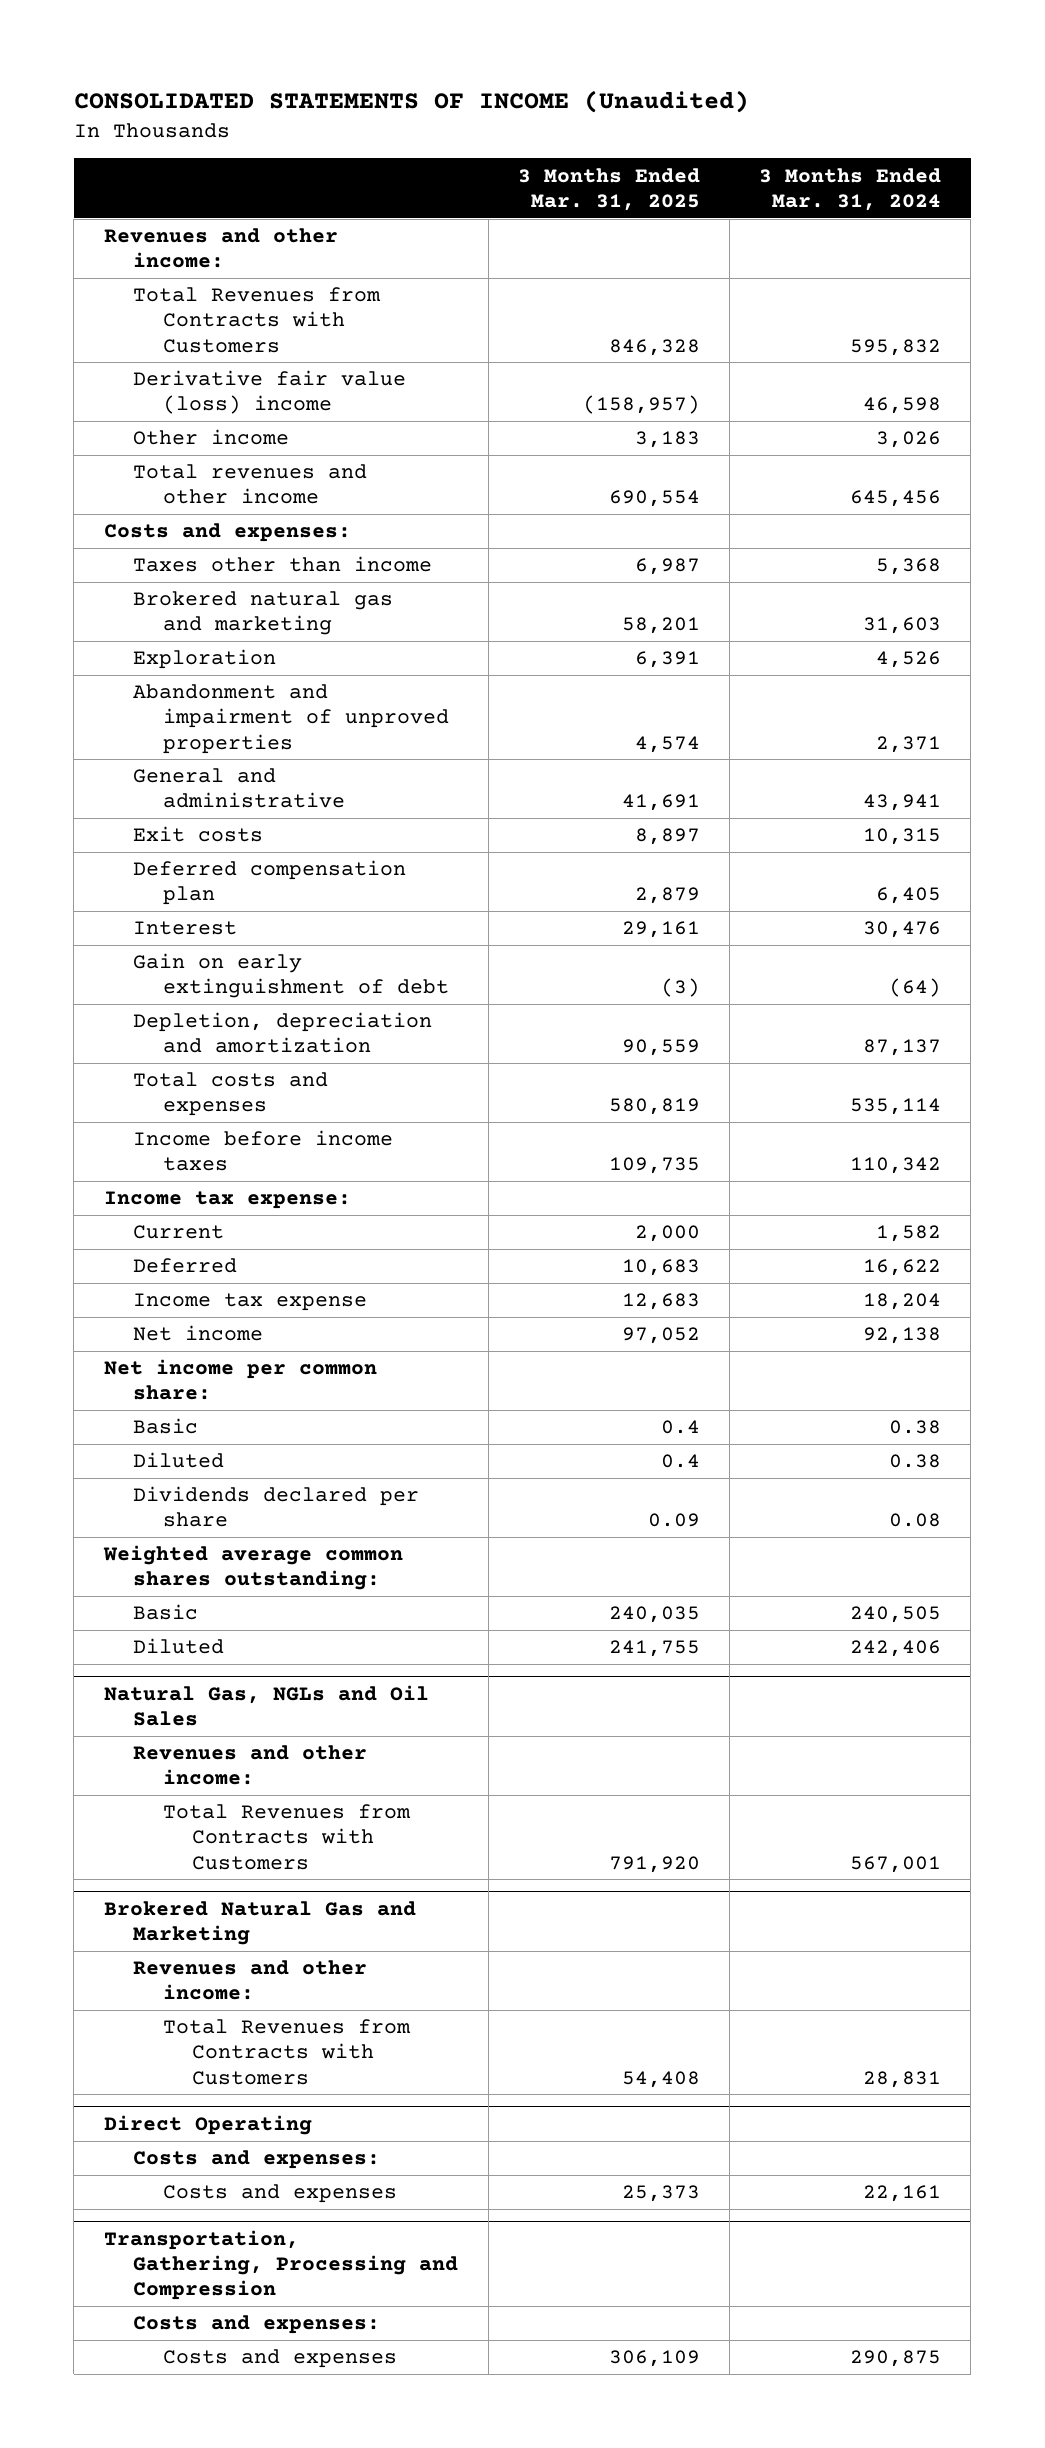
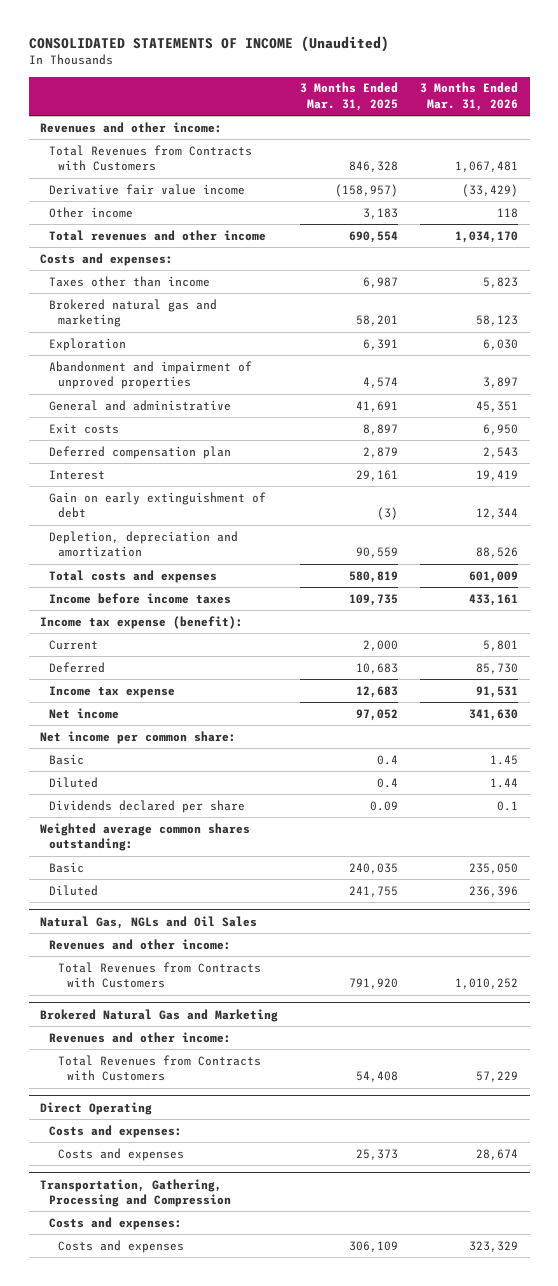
[759,167,942,211] 3 Months Ended Mar. 31, 2024 -> none
none -> [420,82,519,111] 3 Months Ended Mar. 31, 2026
[133,370,407,415] Derivative fair value (loss) income -> [48,183,245,195] Derivative fair value income
[103,1191,351,1210] Income tax expense: -> [40,615,244,629] Income tax expense (benefit):

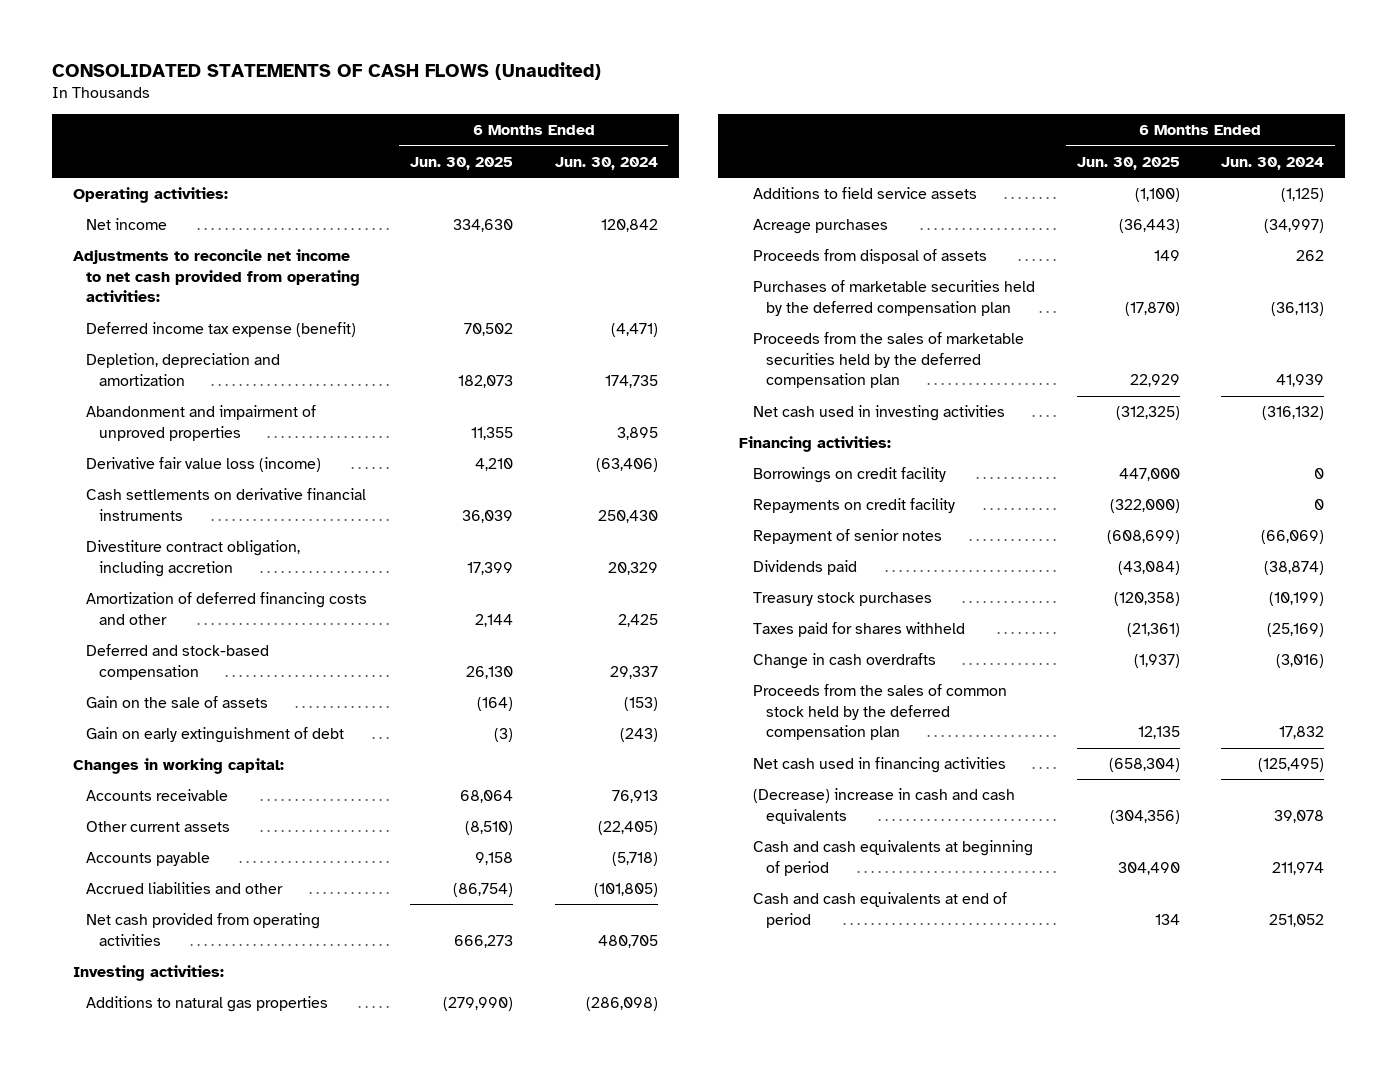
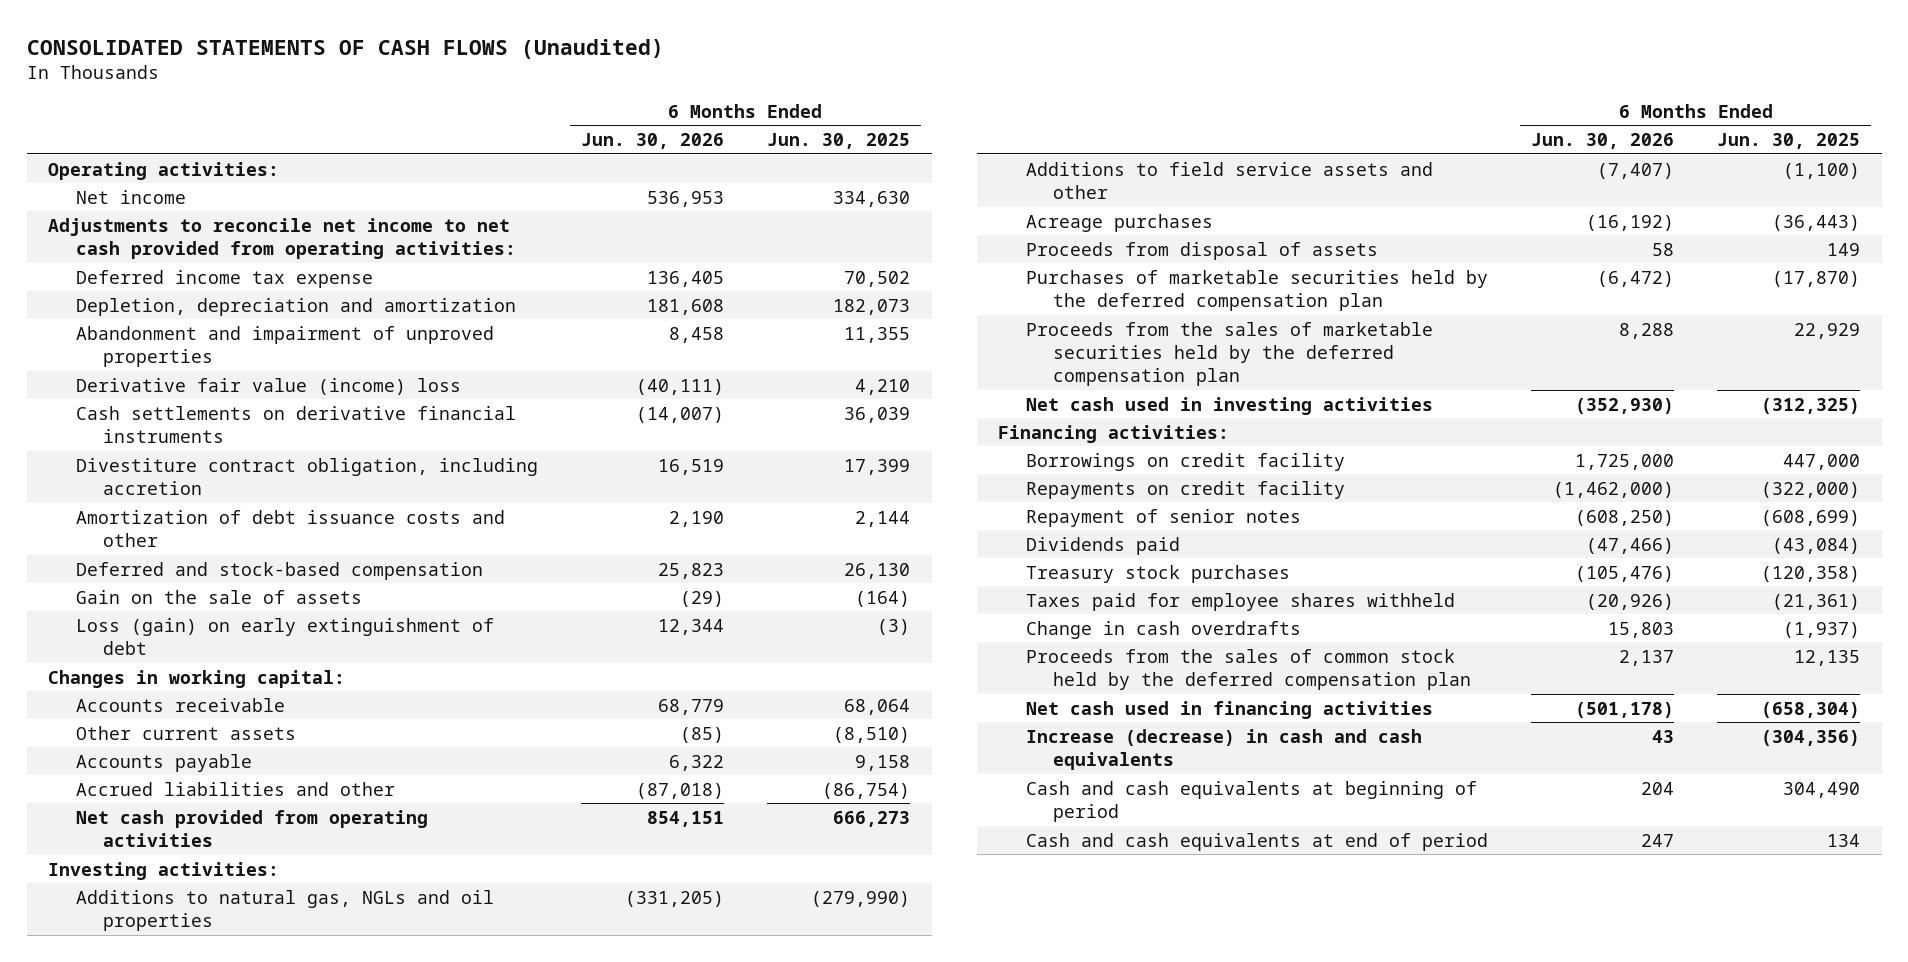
[554,156,658,170] Jun. 30, 2024 -> none
none -> [580,133,724,150] Jun. 30, 2026
[86,322,357,338] Deferred income tax expense (benefit) -> [75,269,373,288] Deferred income tax expense
[86,457,322,473] Derivative fair value loss (income) -> [75,377,461,395] Derivative fair value (income) loss
[86,592,368,625] Amortization of deferred financing costs and other -> [75,509,505,548] Amortization of debt issuance costs and other
[86,727,345,744] Gain on early extinguishment of debt -> [75,617,494,656] Loss (gain) on early extinguishment of debt
[86,996,329,1013] Additions to natural gas properties -> [75,889,494,932] Additions to natural gas, NGLs and oil properties
[752,187,977,200] Additions to field service assets -> [1025,161,1433,200] Additions to field service assets and other
[752,622,965,638] Taxes paid for shares withheld -> [1025,592,1455,611] Taxes paid for employee shares withheld
[752,788,1015,824] (Decrease) increase in cash and cash equivalents -> [1025,728,1422,771] Increase (decrease) in cash and cash equivalents

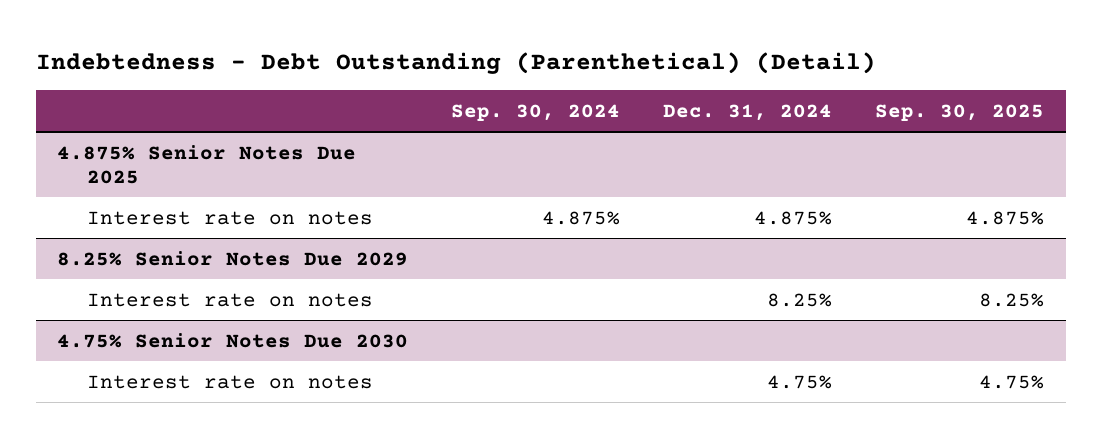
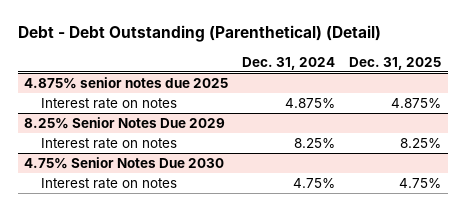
[35,51,876,74] Indebtedness - Debt Outstanding (Parenthetical) (Detail) -> [17,25,381,43] Debt - Debt Outstanding (Parenthetical) (Detail)
[451,103,621,121] Sep. 30, 2024 -> none
[875,103,1045,121] Sep. 30, 2025 -> none
none -> [349,56,442,70] Dec. 31, 2025
[57,144,357,185] 4.875% Senior Notes Due 2025 -> [24,76,229,89] 4.875% senior notes due 2025

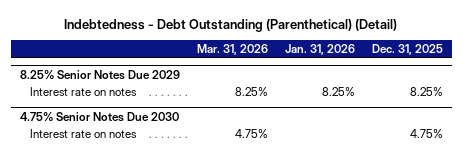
[17,25,381,43] Debt - Debt Outstanding (Parenthetical) (Detail) -> [64,18,398,32] Indebtedness - Debt Outstanding (Parenthetical) (Detail)
[242,56,336,70] Dec. 31, 2024 -> none
none -> [196,44,268,56] Mar. 31, 2026
none -> [284,44,355,56] Jan. 31, 2026
[24,76,229,89] 4.875% senior notes due 2025 -> none
[41,97,178,109] Interest rate on notes -> none

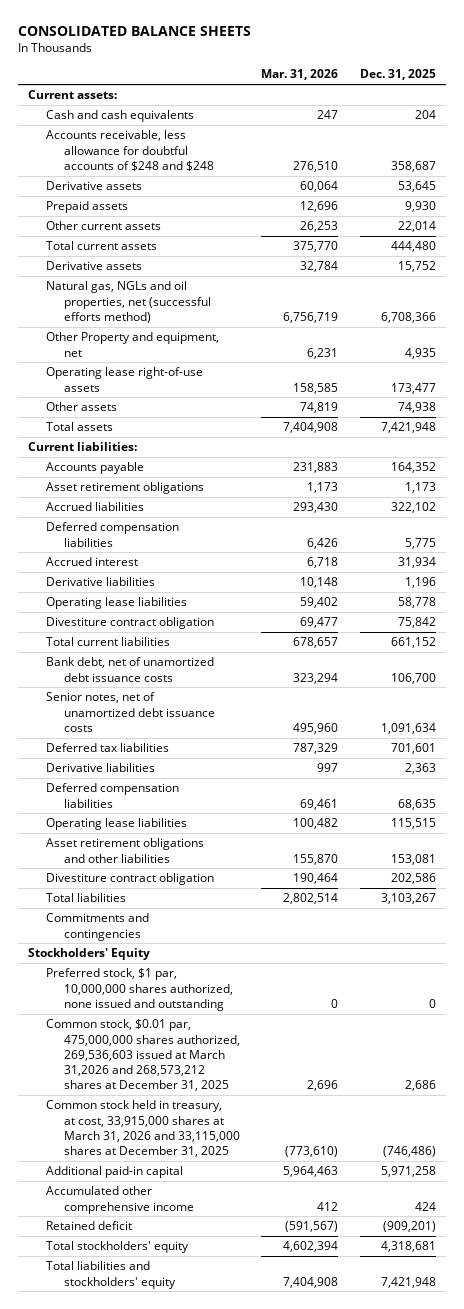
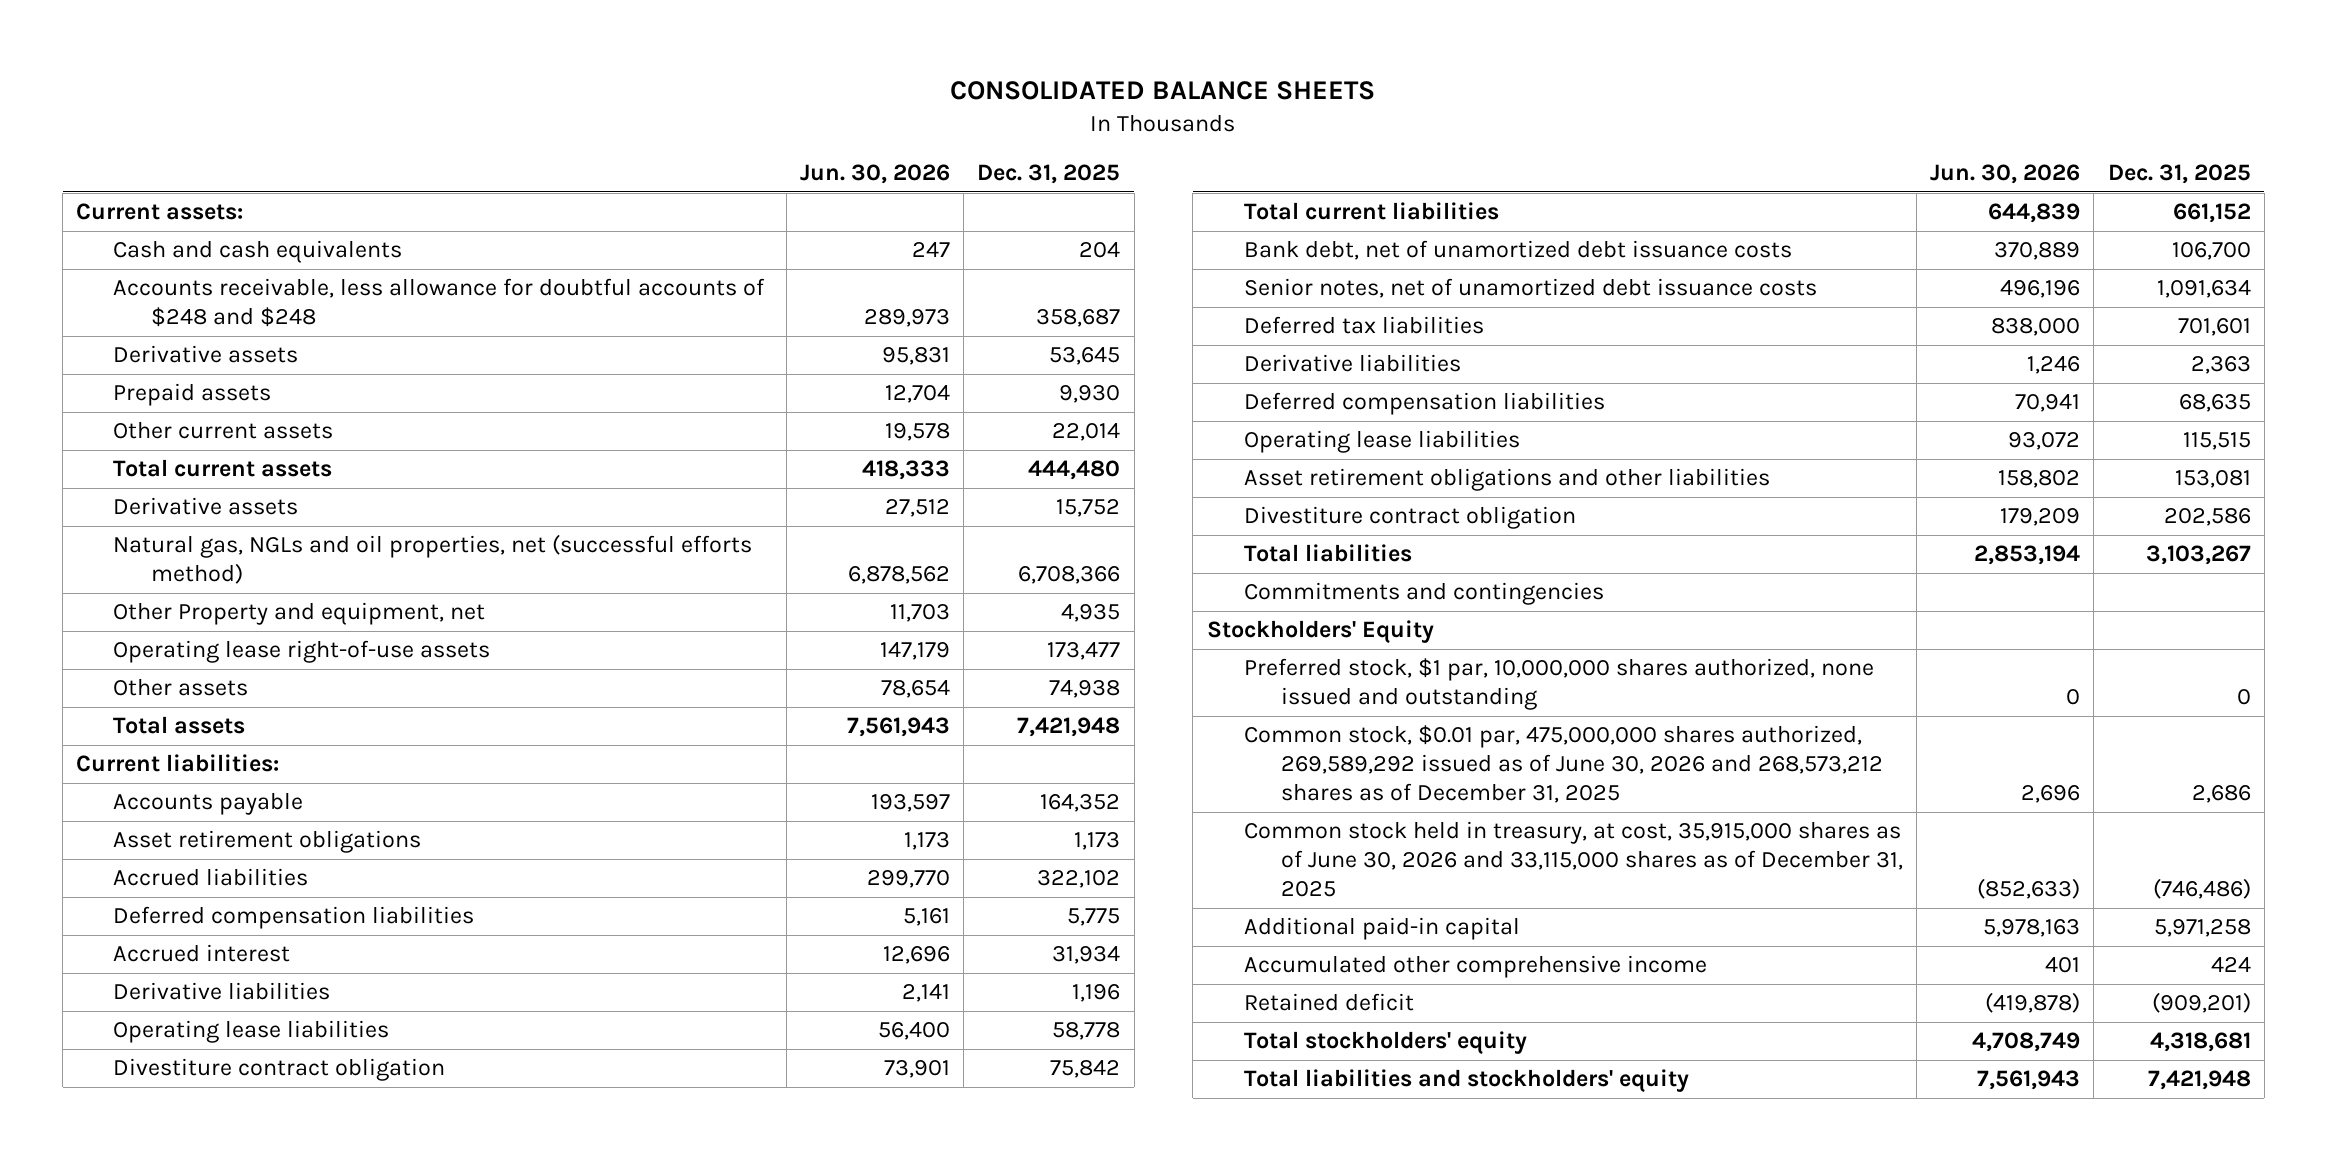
[261,69,339,81] Mar. 31, 2026 -> none
none -> [800,164,951,185] Jun. 30, 2026
[45,1019,240,1092] Common stock, $0.01 par, 475,000,000 shares authorized, 269,536,603 issued at March 31,2026 and 268,573,212 shares at December 31, 2025 -> [1243,725,1883,804] Common stock, $0.01 par, 475,000,000 shares authorized, 269,589,292 issued as of June 30, 2026 and 268,573,212 shares as of December 31, 2025
[45,1100,240,1157] Common stock held in treasury, at cost, 33,915,000 shares at March 31, 2026 and 33,115,000 shares at December 31, 2025 -> [1243,821,1903,898] Common stock held in treasury, at cost, 35,915,000 shares as of June 30, 2026 and 33,115,000 shares as of December 31, 2025

